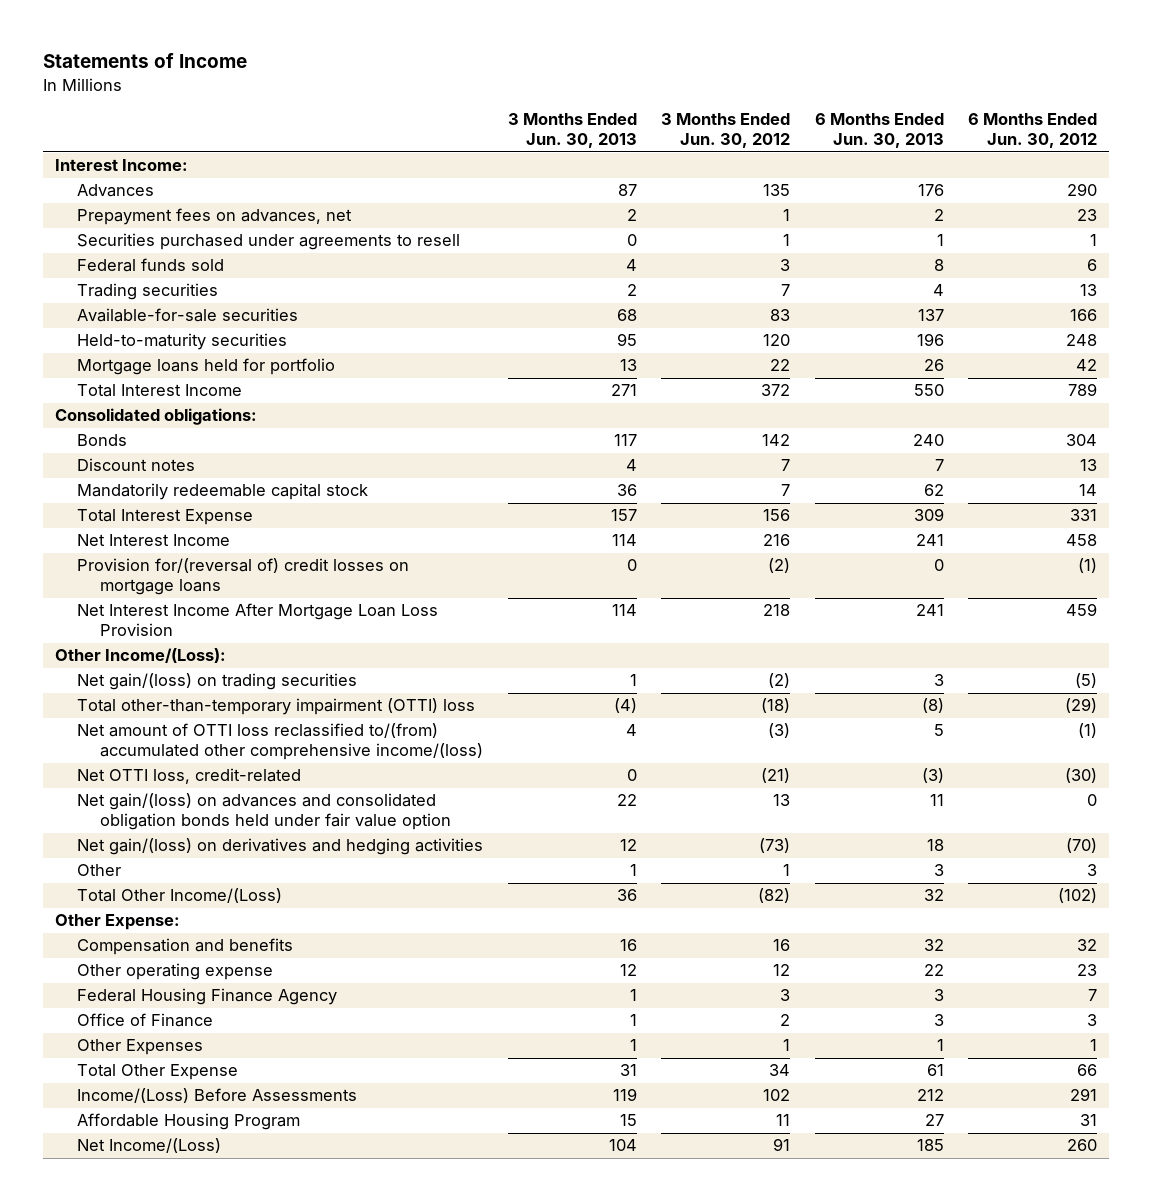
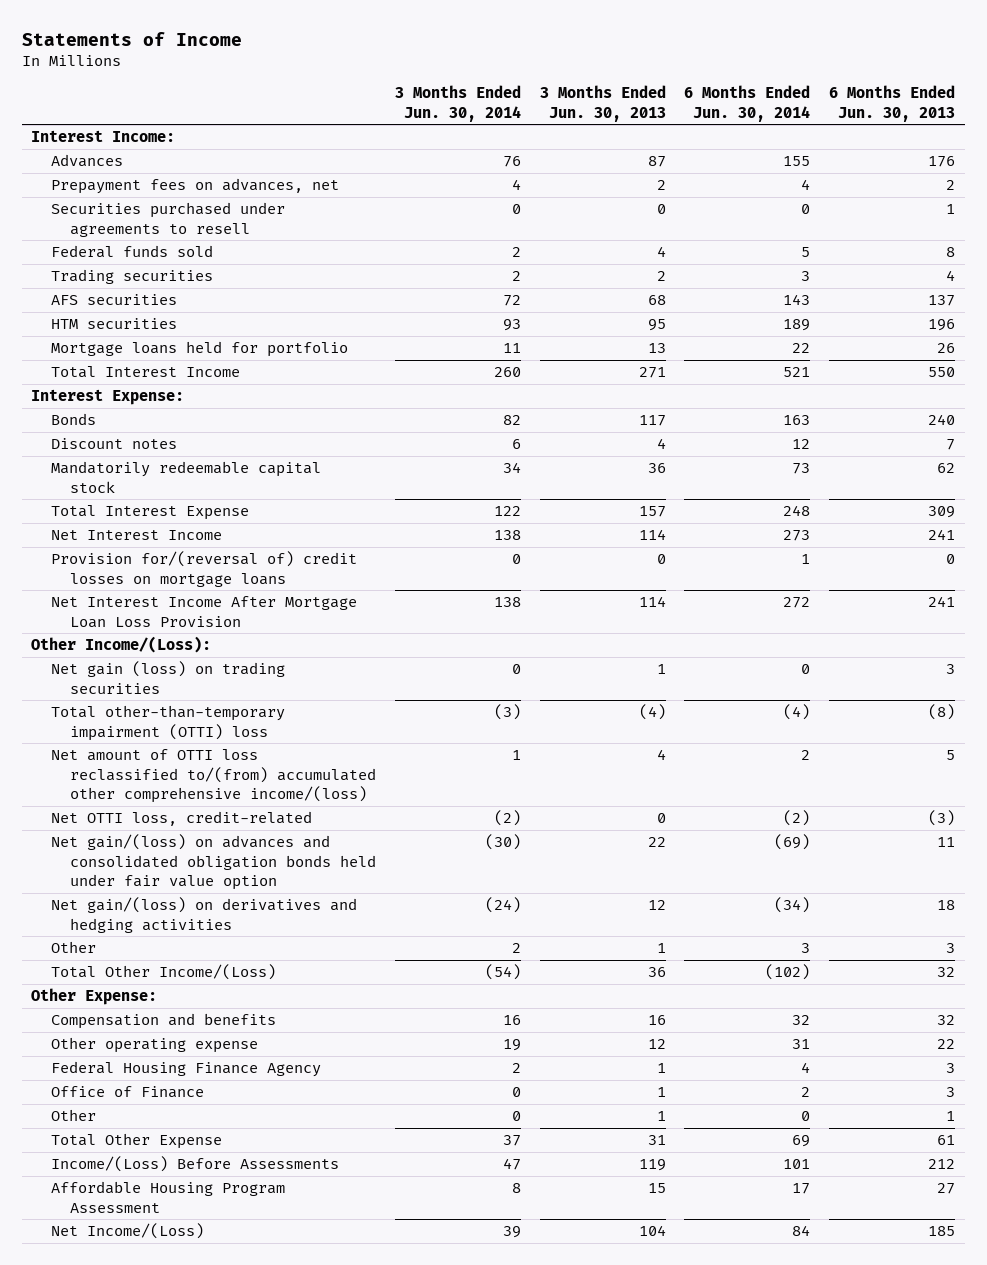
[661,113,791,149] 3 Months Ended Jun. 30, 2012 -> none
[968,113,1098,149] 6 Months Ended Jun. 30, 2012 -> none
none -> [394,85,521,122] 3 Months Ended Jun. 30, 2014
none -> [684,85,811,122] 6 Months Ended Jun. 30, 2014
[77,308,299,323] Available-for-sale securities -> [50,294,177,306] AFS securities
[77,333,288,351] Held-to-maturity securities -> [50,318,177,330] HTM securities
[55,408,258,426] Consolidated obligations: -> none
none -> [31,389,185,406] Interest Expense:
[77,673,358,691] Net gain/(loss) on trading securities -> [50,661,285,694] Net gain (loss) on trading securities
[77,1039,204,1056] Other Expenses -> [50,1109,96,1122] Other
[77,1113,301,1131] Affordable Housing Program -> [50,1181,285,1213] Affordable Housing Program Assessment

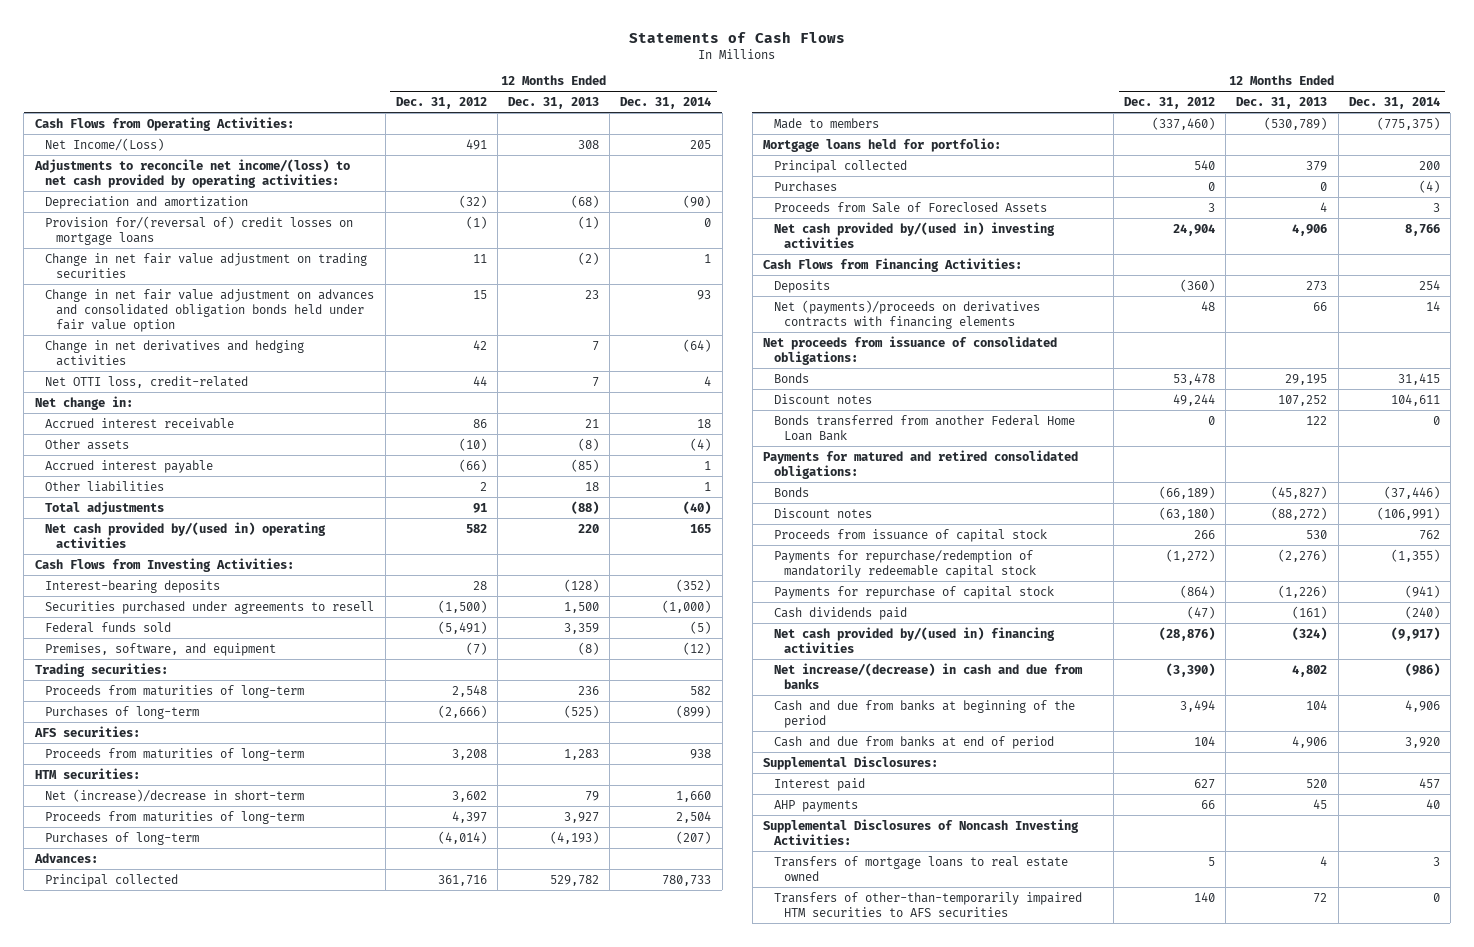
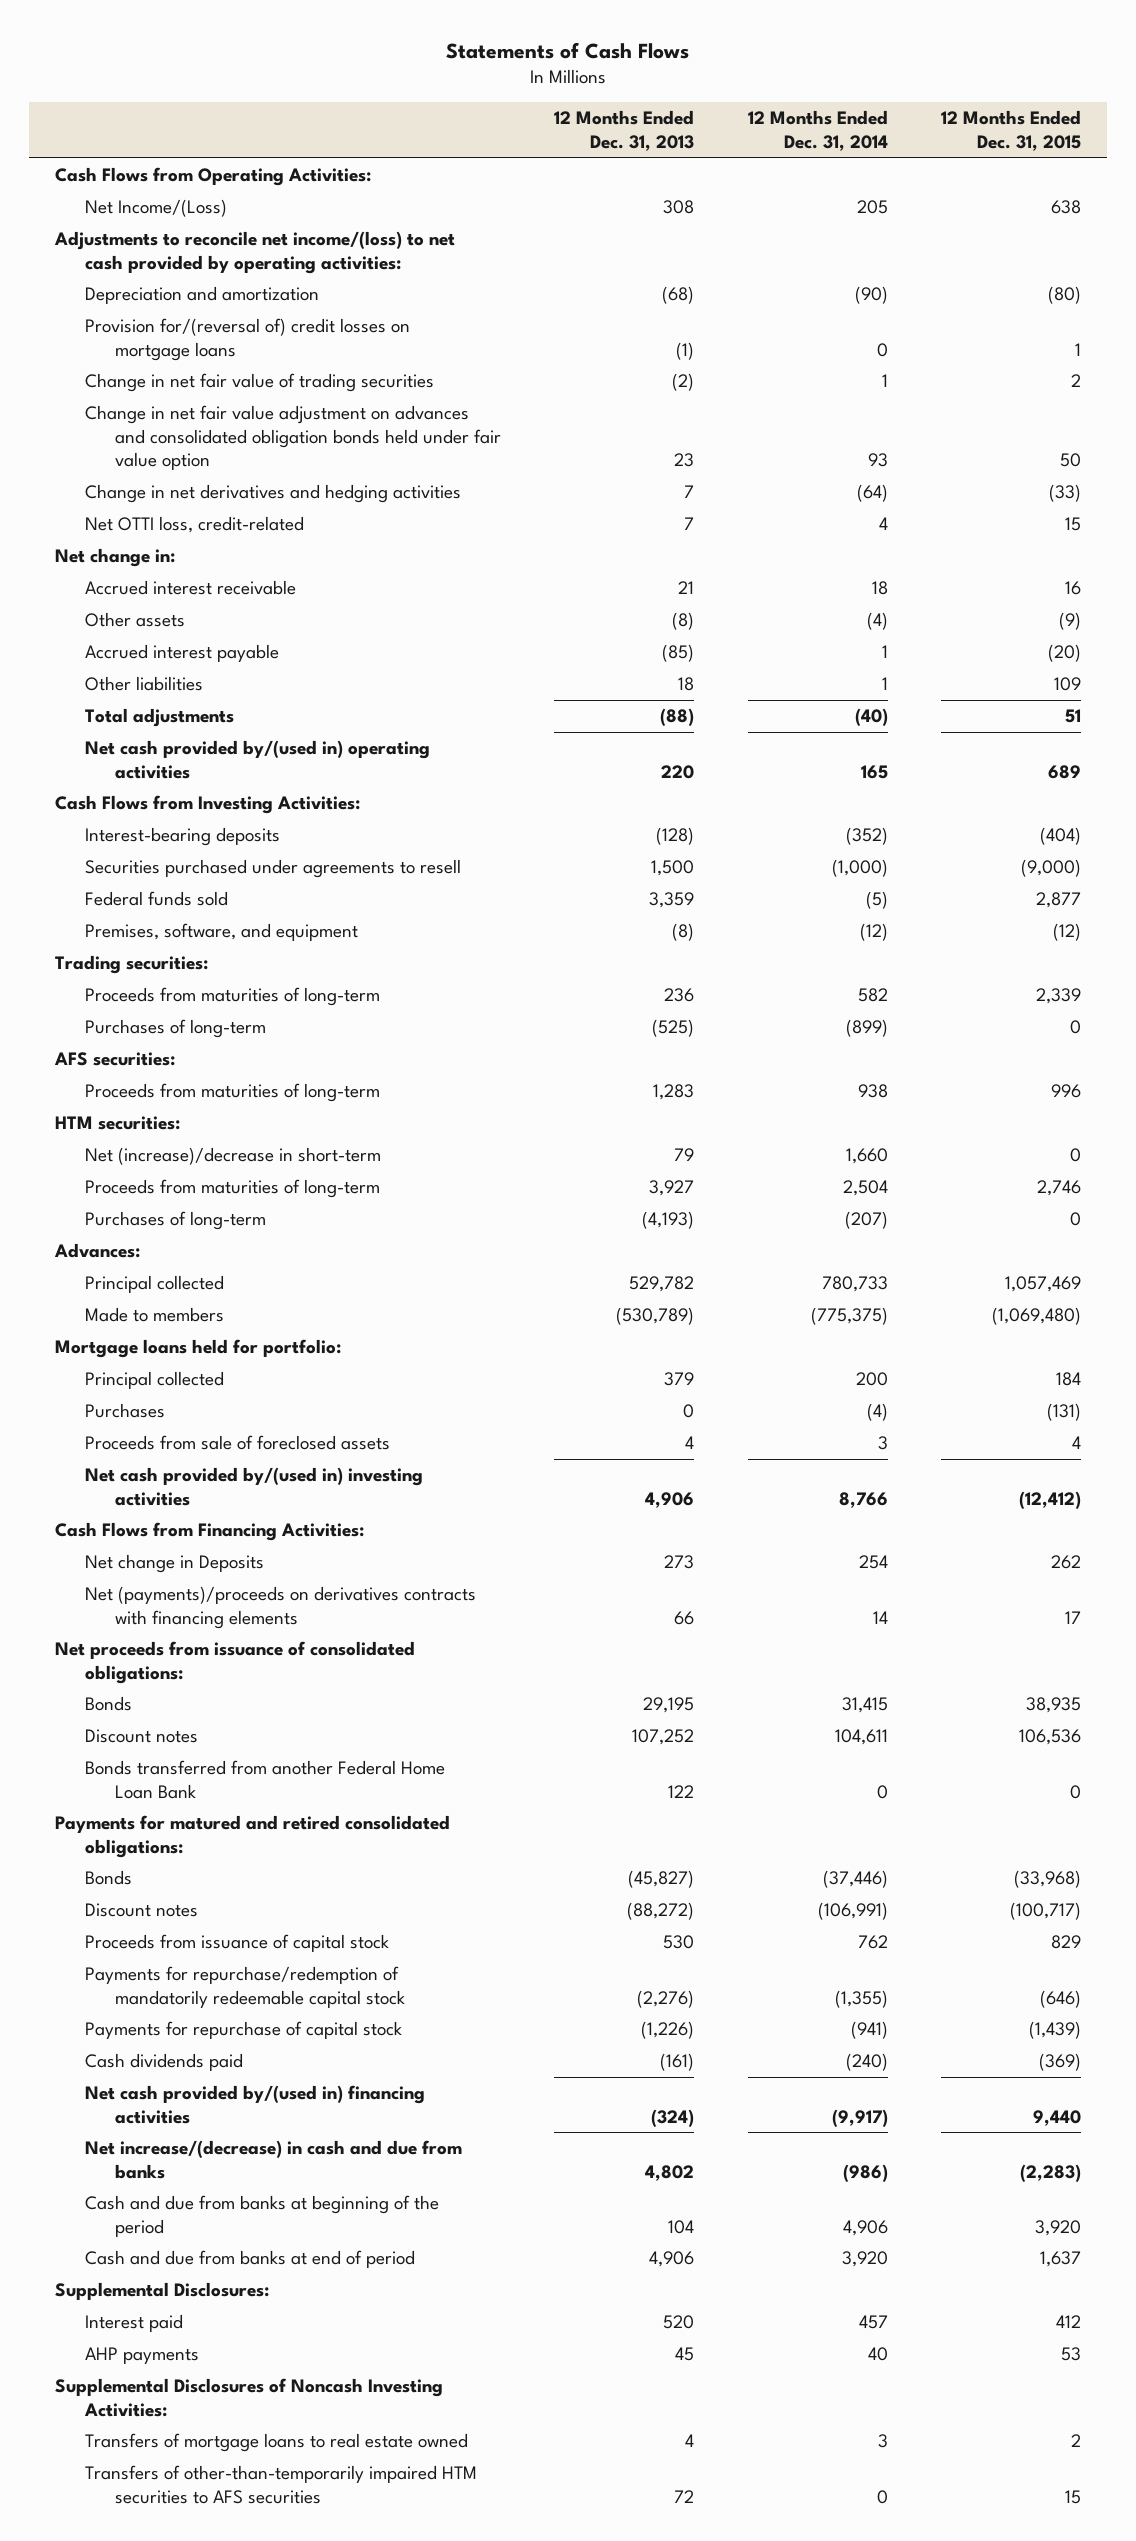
[395,96,487,109] Dec. 31, 2012 -> none
none -> [940,110,1081,151] 12 Months Ended Dec. 31, 2015
[45,252,368,278] Change in net fair value adjustment on trading securities -> [85,373,435,393] Change in net fair value of trading securities
[773,201,1047,213] Proceeds from Sale of Foreclosed Assets -> [85,1435,391,1451] Proceeds from sale of foreclosed assets
[773,279,830,293] Deposits -> [85,1554,265,1574] Net change in Deposits

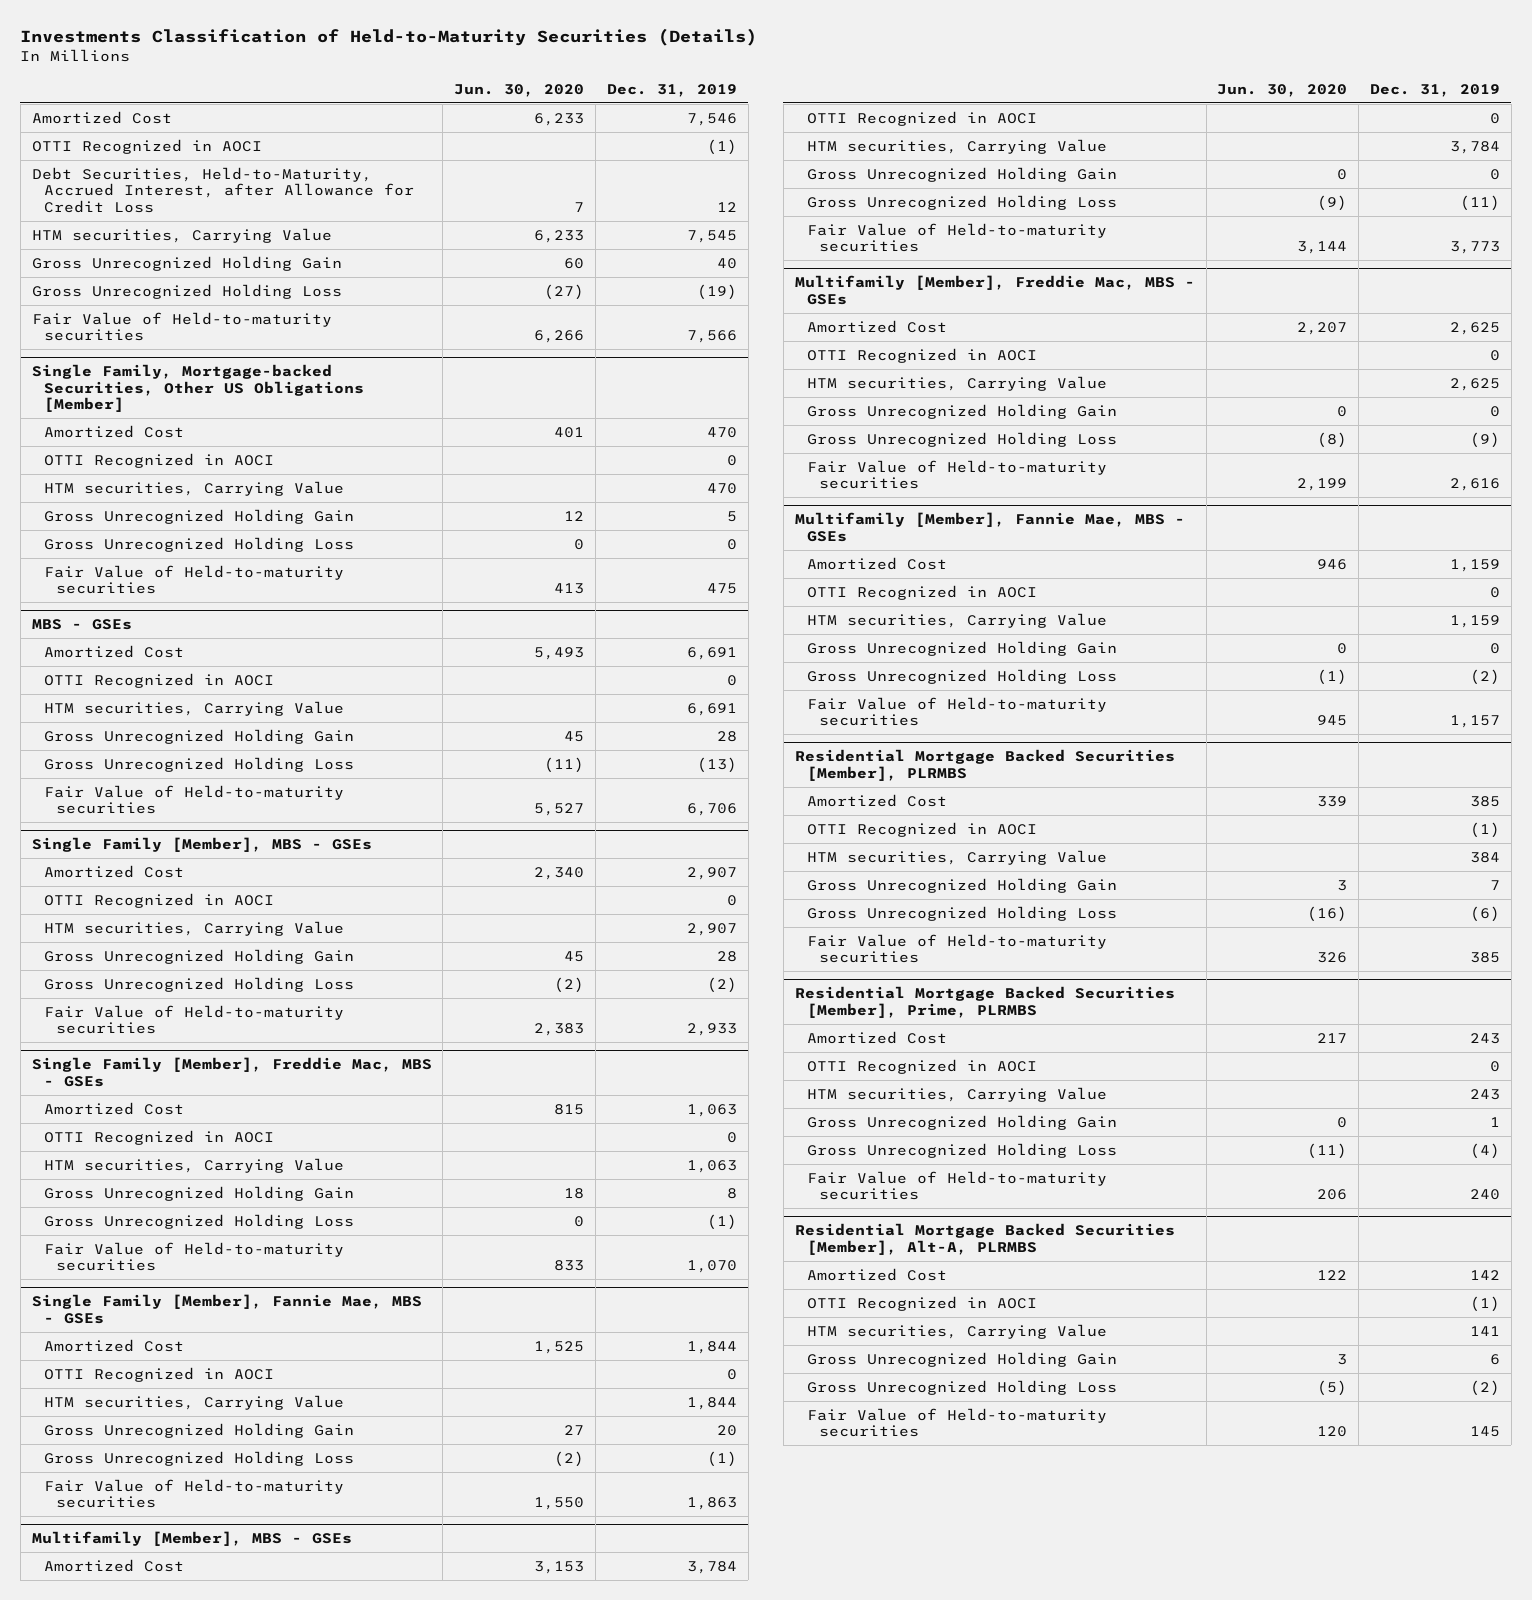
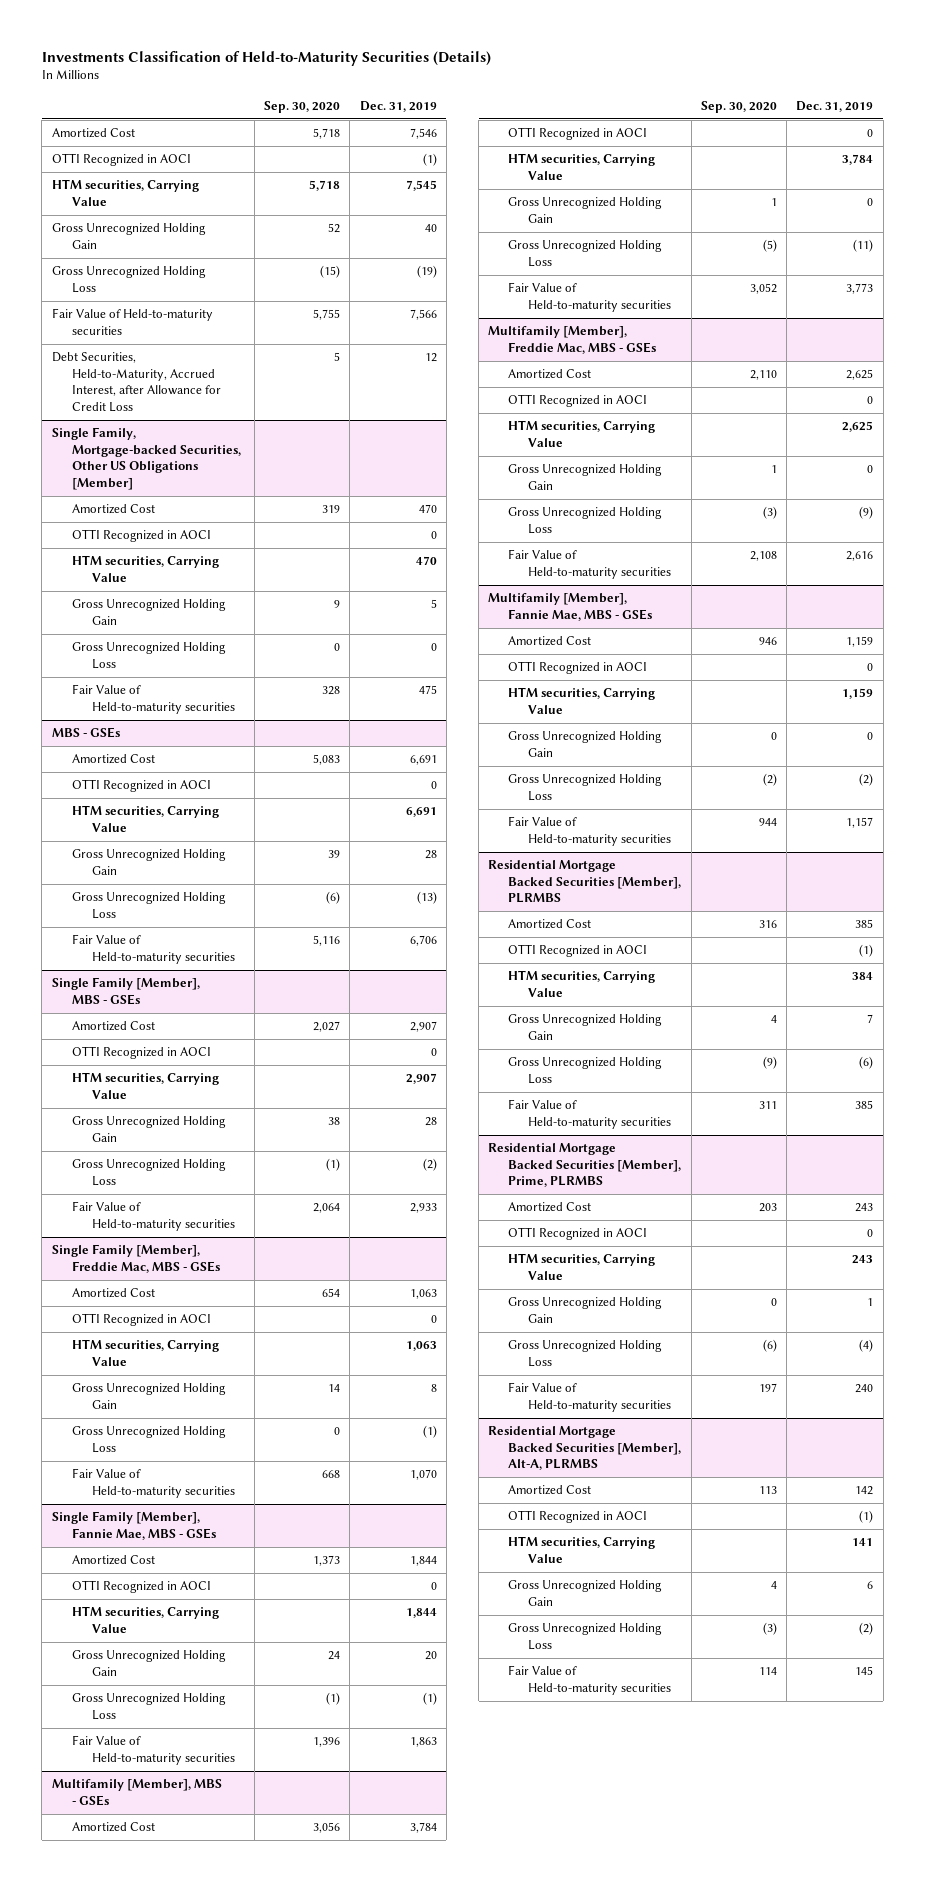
[454,83,585,97] Jun. 30, 2020 -> none
none -> [264,100,341,113] Sep. 30, 2020
[31,166,414,214] Debt Securities, Held-to-Maturity, Accrued Interest, after Allowance for Credit Loss -> [51,352,221,412] Debt Securities, Held-to-Maturity, Accrued Interest, after Allowance for Credit Loss

